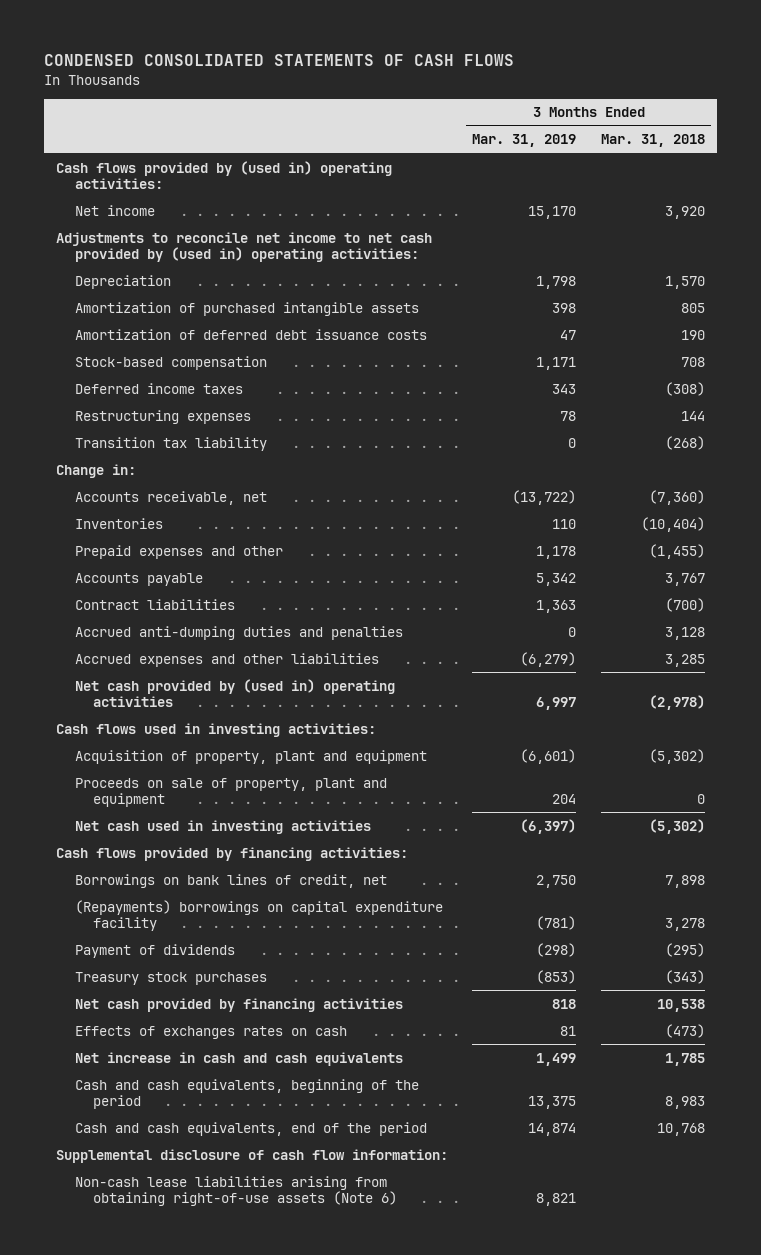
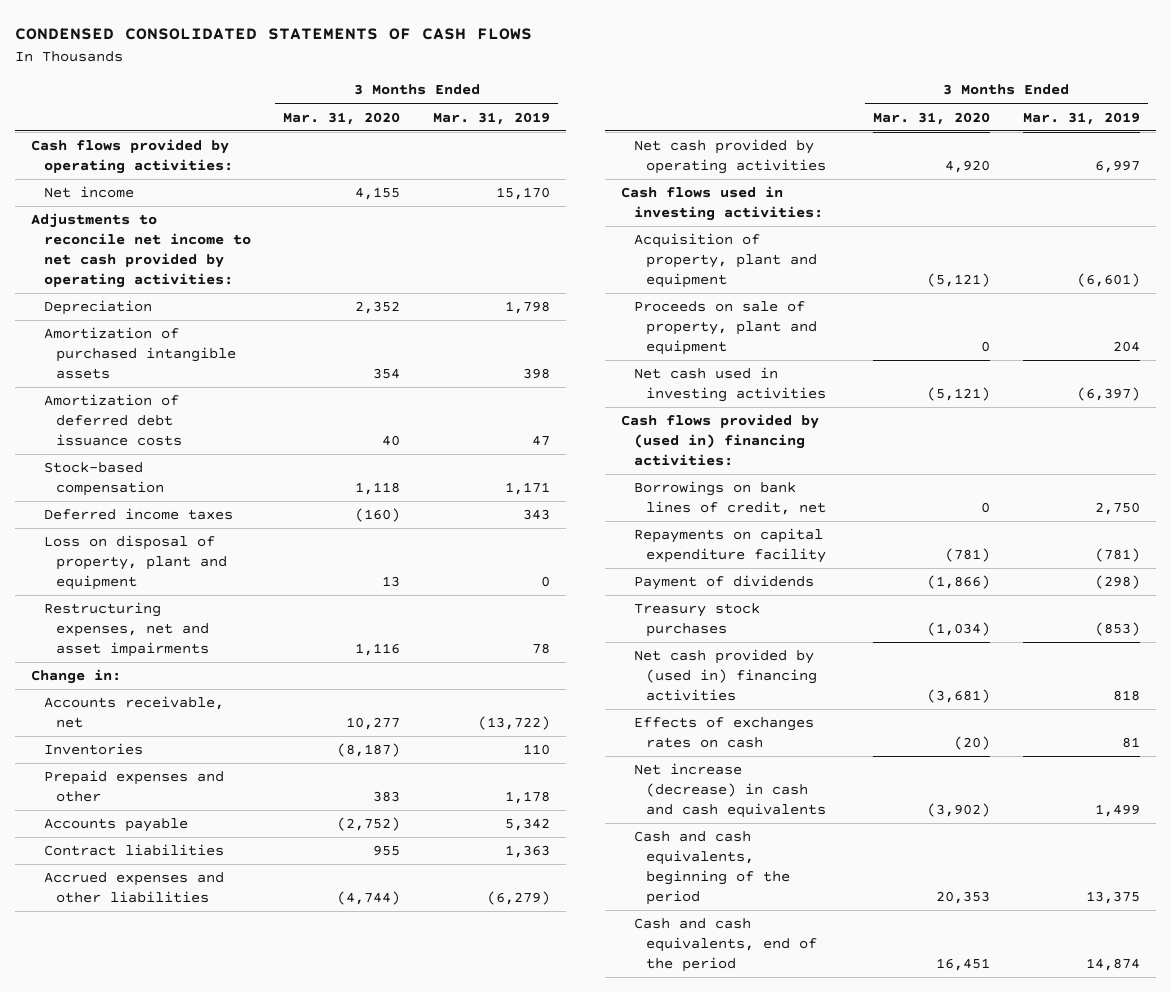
[600,134,705,148] Mar. 31, 2018 -> none
none -> [283,111,401,125] Mar. 31, 2020
[56,160,393,190] Cash flows provided by (used in) operating activities: -> [31,139,233,175] Cash flows provided by operating activities:
[56,231,433,263] Adjustments to reconcile net income to net cash provided by (used in) operating activities: -> [31,213,251,288] Adjustments to reconcile net income to net cash provided by operating activities:
[74,436,267,451] Transition tax liability -> none
none -> [43,535,228,590] Loss on disposal of property, plant and equipment
[74,409,251,424] Restructuring expenses -> [43,602,210,657] Restructuring expenses, net and asset impairments
[74,625,403,640] Accrued anti-dumping duties and penalties -> none
[74,678,395,708] Net cash provided by (used in) operating activities -> [633,139,827,175] Net cash provided by operating activities
[56,846,409,861] Cash flows provided by financing activities: -> [621,414,820,466] Cash flows provided by (used in) financing activities:
[74,899,443,932] (Repayments) borrowings on capital expenditure facility -> [633,528,827,564] Repayments on capital expenditure facility
[74,997,403,1012] Net cash provided by financing activities -> [633,649,818,701] Net cash provided by (used in) financing activities
[74,1051,403,1066] Net increase in cash and cash equivalents -> [633,763,827,818] Net increase (decrease) in cash and cash equivalents
[56,1148,449,1163] Supplemental disclosure of cash flow information: -> none
[74,1175,398,1207] Non-cash lease liabilities arising from obtaining right-of-use assets (Note 6) -> none

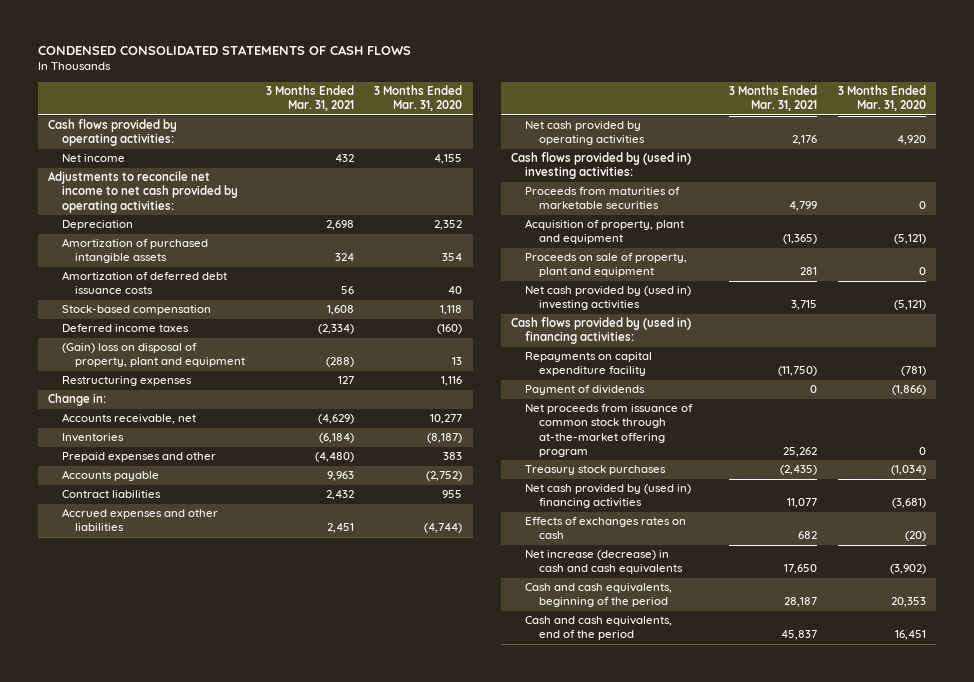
[432,111,550,125] Mar. 31, 2019 -> none
none -> [265,85,354,112] 3 Months Ended Mar. 31, 2021
[43,535,228,590] Loss on disposal of property, plant and equipment -> [61,343,246,368] (Gain) loss on disposal of property, plant and equipment
[43,602,210,657] Restructuring expenses, net and asset impairments -> [61,376,192,387] Restructuring expenses
[621,186,823,222] Cash flows used in investing activities: -> [511,152,692,180] Cash flows provided by (used in) investing activities:
none -> [524,187,680,210] Proceeds from maturities of marketable securities
[633,367,827,403] Net cash used in investing activities -> [524,286,691,311] Net cash provided by (used in) investing activities
[633,481,827,516] Borrowings on bank lines of credit, net -> none
none -> [524,404,693,457] Net proceeds from issuance of common stock through at-the-market offering program

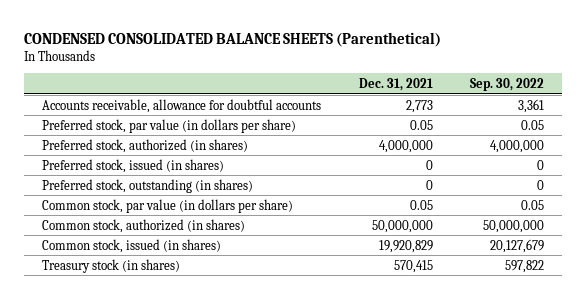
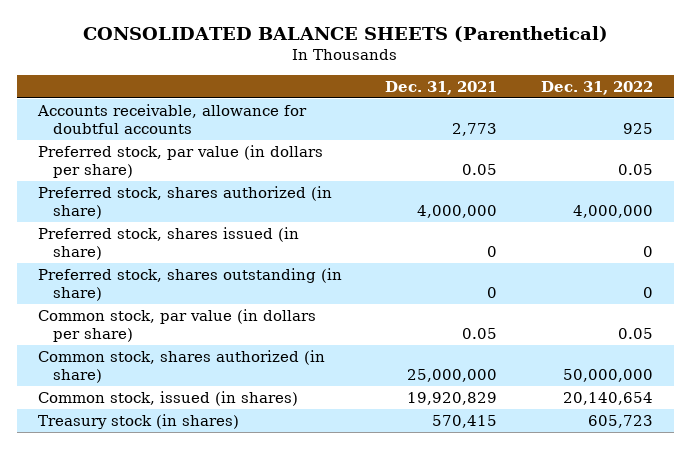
[23,31,441,47] CONDENSED CONSOLIDATED BALANCE SHEETS (Parenthetical) -> [83,25,609,42] CONSOLIDATED BALANCE SHEETS (Parenthetical)
[469,77,544,91] Sep. 30, 2022 -> none
none -> [540,81,653,96] Dec. 31, 2022
[42,138,249,153] Preferred stock, authorized (in shares) -> [38,185,333,220] Preferred stock, shares authorized (in share)
[42,158,225,173] Preferred stock, issued (in shares) -> [38,226,300,261] Preferred stock, shares issued (in share)
[42,178,254,193] Preferred stock, outstanding (in shares) -> [38,267,343,302] Preferred stock, shares outstanding (in share)
[42,218,246,233] Common stock, authorized (in shares) -> [38,349,326,384] Common stock, shares authorized (in share)
[371,219,433,233] 50,000,000 -> [407,369,498,383] 25,000,000

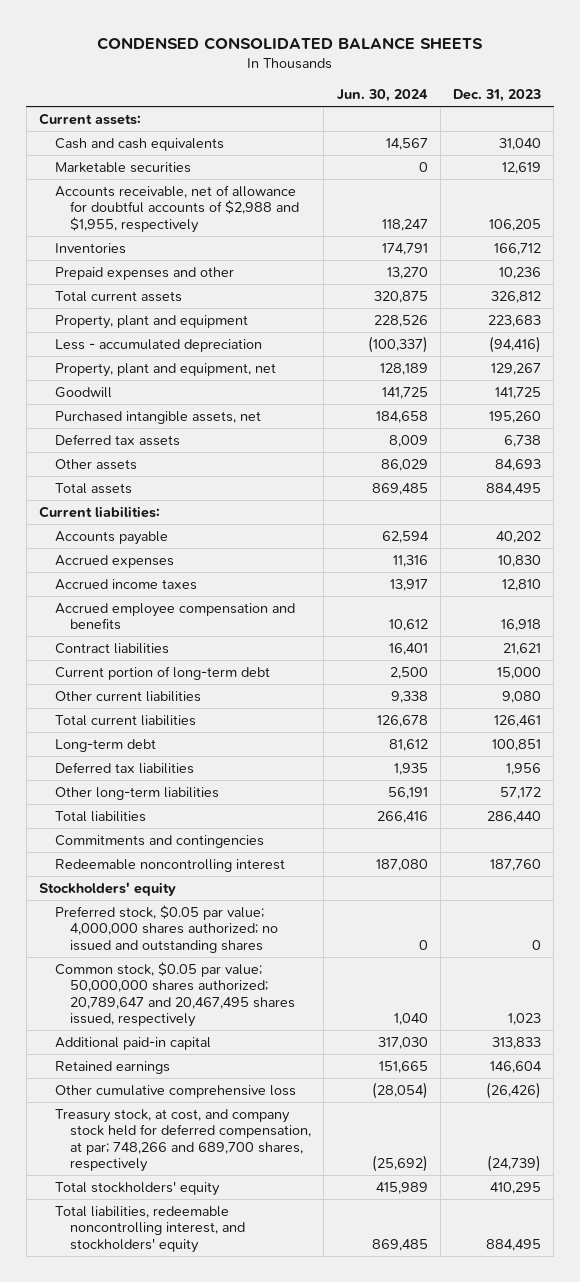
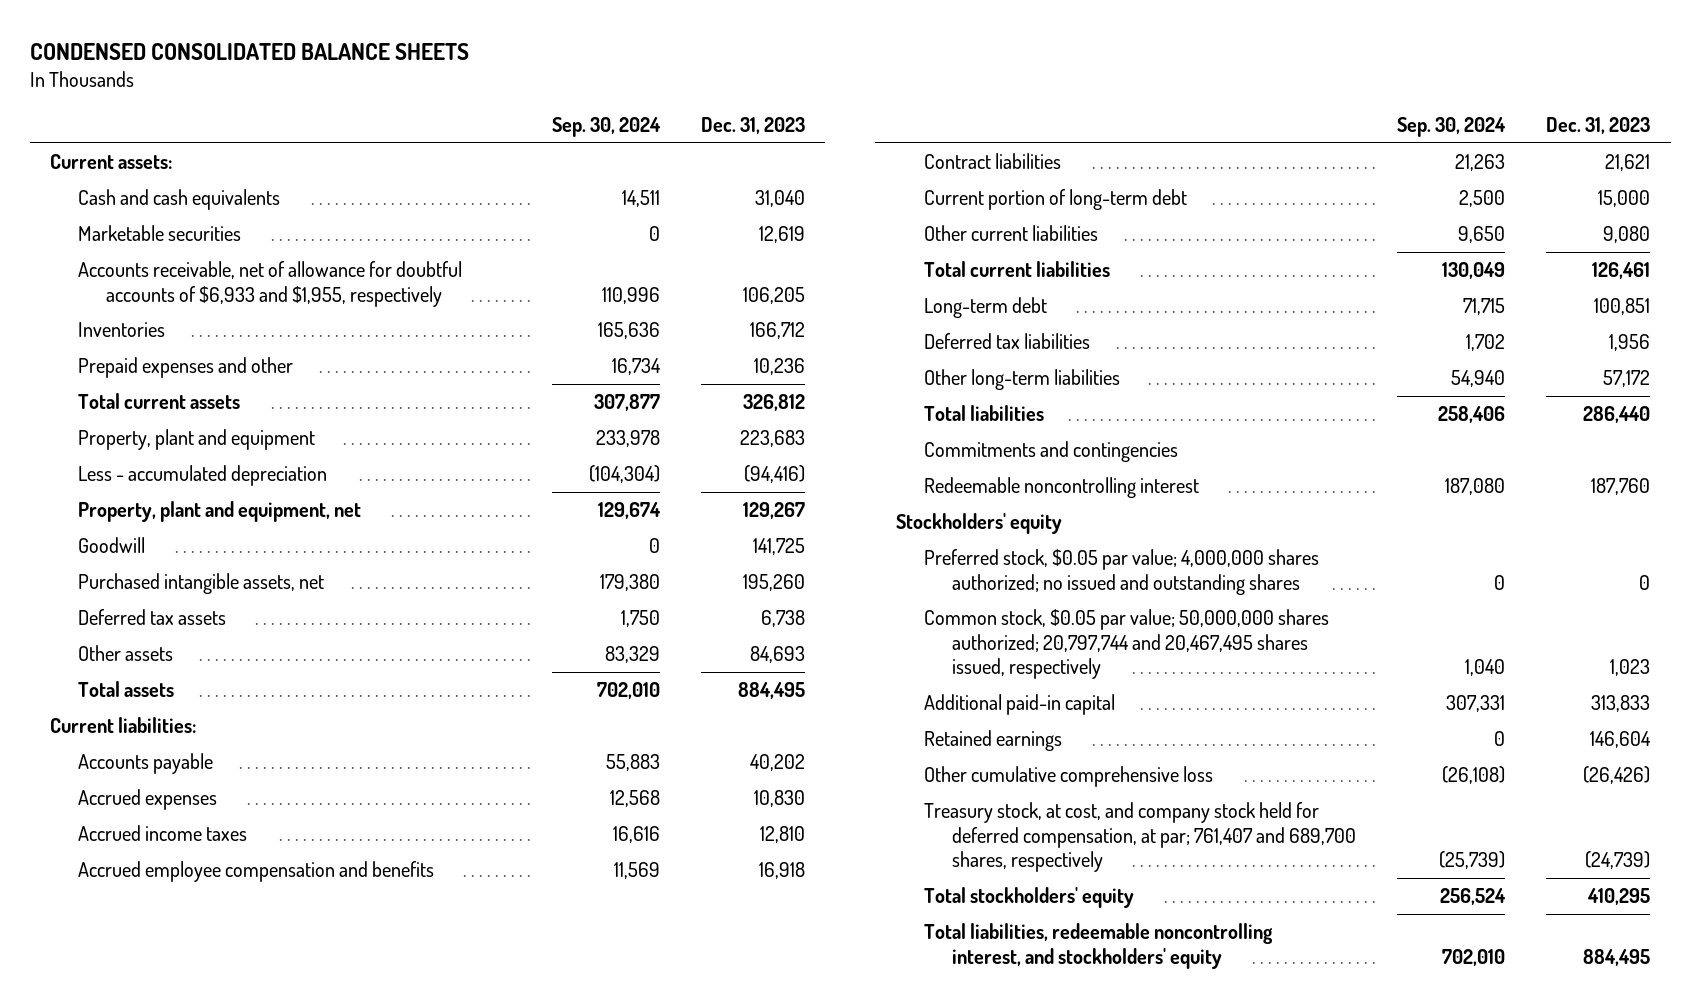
[336,89,428,103] Jun. 30, 2024 -> none
none -> [551,117,661,138] Sep. 30, 2024
[54,184,300,233] Accounts receivable, net of allowance for doubtful accounts of $2,988 and $1,955, respectively -> [78,261,463,307] Accounts receivable, net of allowance for doubtful accounts of $6,933 and $1,955, respectively
[54,961,296,1028] Common stock, $0.05 par value; 50,000,000 shares authorized; 20,789,647 and 20,467,495 shares issued, respectively -> [923,609,1329,680] Common stock, $0.05 par value; 50,000,000 shares authorized; 20,797,744 and 20,467,495 shares issued, respectively
[54,1108,312,1173] Treasury stock, at cost, and company stock held for deferred compensation, at par; 748,266 and 689,700 shares, respectively -> [923,802,1356,873] Treasury stock, at cost, and company stock held for deferred compensation, at par; 761,407 and 689,700 shares, respectively

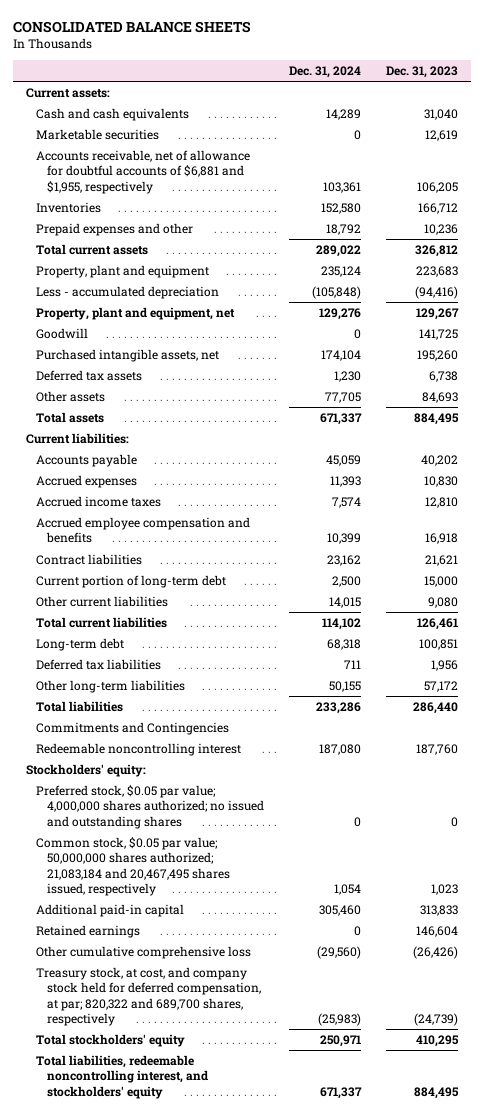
[29,43,469,61] CONDENSED CONSOLIDATED BALANCE SHEETS -> [13,20,252,33] CONSOLIDATED BALANCE SHEETS
[551,117,661,138] Sep. 30, 2024 -> none
none -> [289,65,362,78] Dec. 31, 2024
[78,261,463,307] Accounts receivable, net of allowance for doubtful accounts of $6,933 and $1,955, respectively -> [36,149,251,194] Accounts receivable, net of allowance for doubtful accounts of $6,881 and $1,955, respectively
[923,441,1178,463] Commitments and contingencies -> [36,721,230,735] Commitments and Contingencies
[895,513,1062,535] Stockholders' equity -> [25,763,146,777] Stockholders' equity:
[923,609,1329,680] Common stock, $0.05 par value; 50,000,000 shares authorized; 20,797,744 and 20,467,495 shares issued, respectively -> [36,836,231,896] Common stock, $0.05 par value; 50,000,000 shares authorized; 21,083,184 and 20,467,495 shares issued, respectively
[923,802,1356,873] Treasury stock, at cost, and company stock held for deferred compensation, at par; 761,407 and 689,700 shares, respectively -> [36,966,262,1026] Treasury stock, at cost, and company stock held for deferred compensation, at par; 820,322 and 689,700 shares, respectively

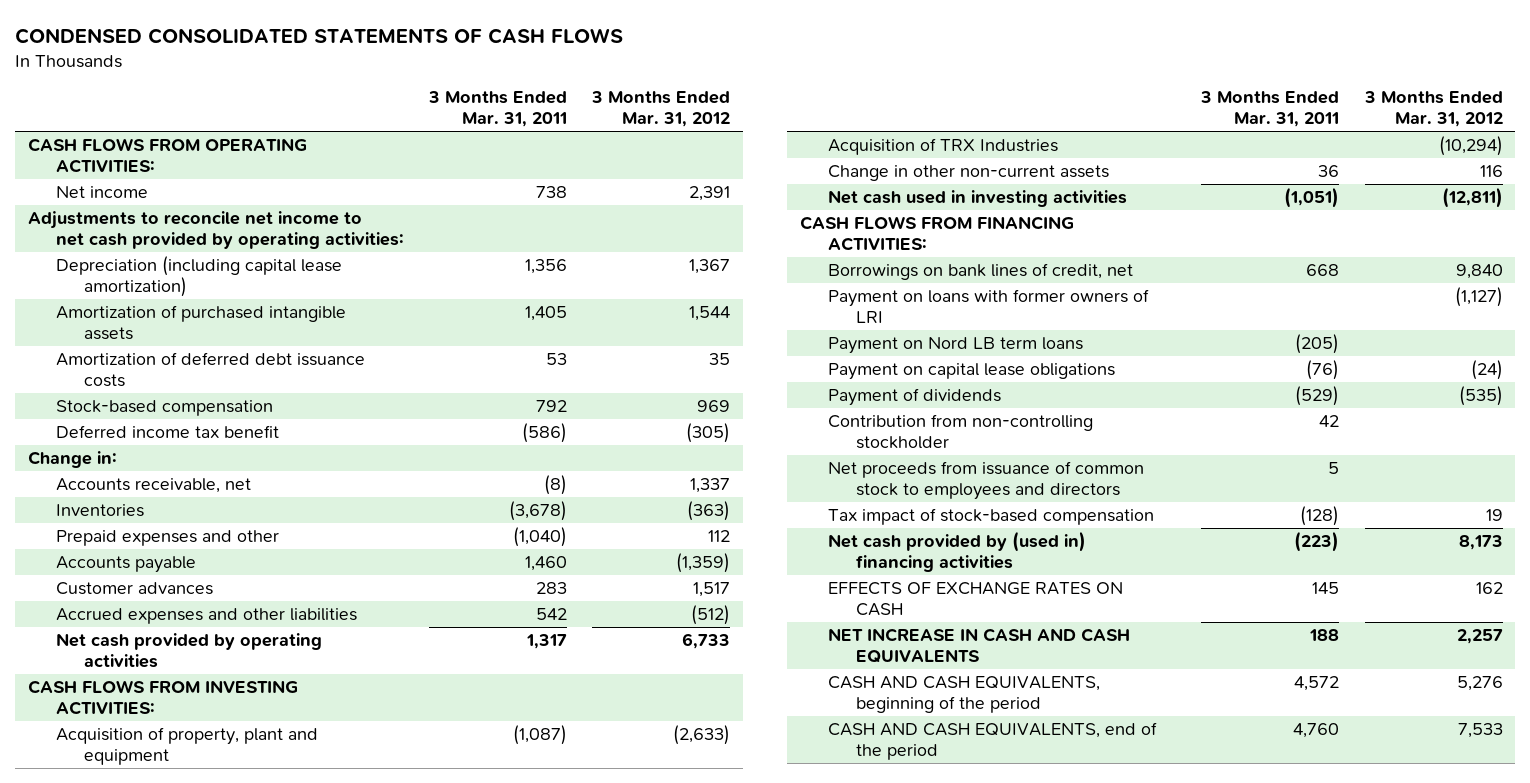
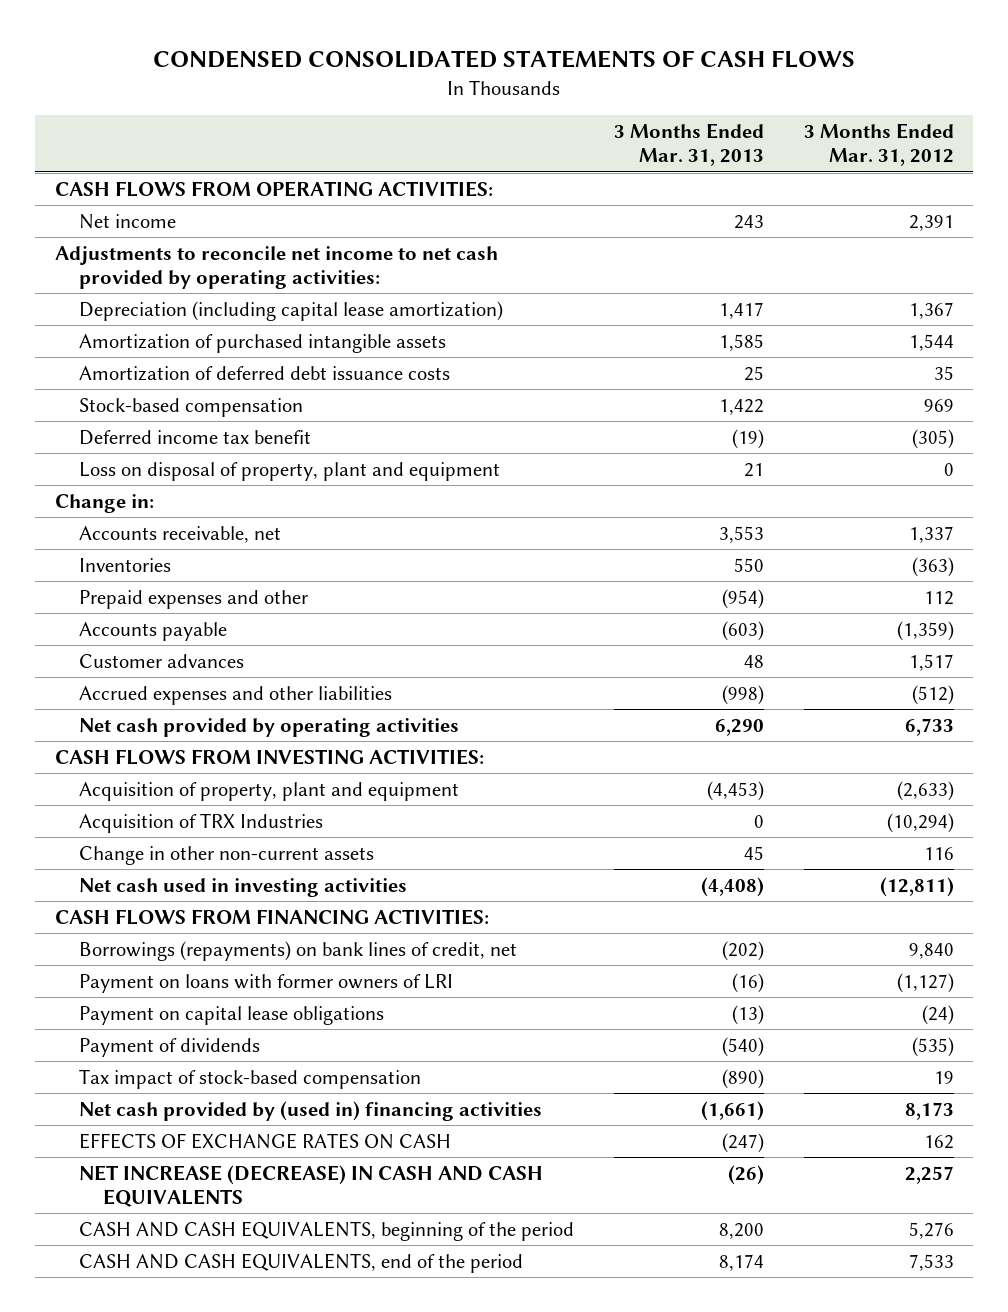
[427,91,567,128] 3 Months Ended Mar. 31, 2011 -> none
none -> [613,123,764,167] 3 Months Ended Mar. 31, 2013
none -> [78,461,500,481] Loss on disposal of property, plant and equipment
[828,262,1134,280] Borrowings on bank lines of credit, net -> [78,940,517,961] Borrowings (repayments) on bank lines of credit, net
[828,336,1084,354] Payment on Nord LB term loans -> none
[828,413,1094,449] Contribution from non-controlling stockholder -> none
[828,460,1145,500] Net proceeds from issuance of common stock to employees and directors -> none
[828,627,1131,663] NET INCREASE IN CASH AND CASH EQUIVALENTS -> [78,1164,543,1207] NET INCREASE (DECREASE) IN CASH AND CASH EQUIVALENTS

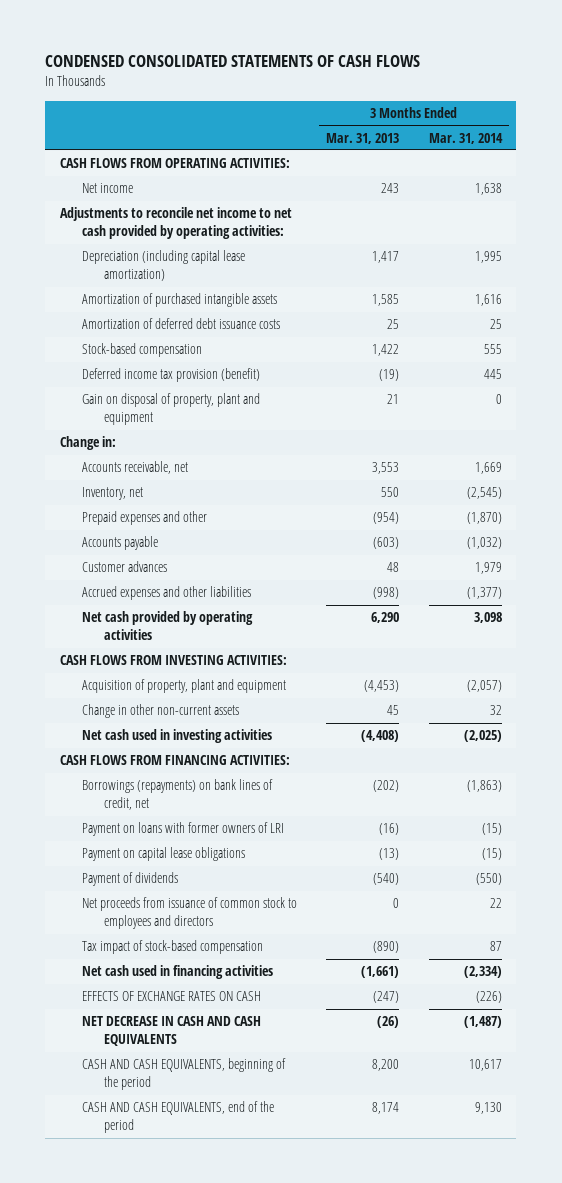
[803,123,954,167] 3 Months Ended Mar. 31, 2012 -> none
none -> [428,132,503,144] Mar. 31, 2014
[78,429,311,445] Deferred income tax benefit -> [81,368,260,383] Deferred income tax provision (benefit)
[78,461,500,481] Loss on disposal of property, plant and equipment -> [81,393,260,426] Gain on disposal of property, plant and equipment
[78,557,171,572] Inventories -> [81,487,143,501] Inventory, net
[78,812,323,833] Acquisition of TRX Industries -> none
none -> [81,897,297,930] Net proceeds from issuance of common stock to employees and directors
[78,1100,542,1121] Net cash provided by (used in) financing activities -> [81,965,273,980] Net cash used in financing activities
[78,1164,543,1207] NET INCREASE (DECREASE) IN CASH AND CASH EQUIVALENTS -> [81,1016,261,1047] NET DECREASE IN CASH AND CASH EQUIVALENTS

